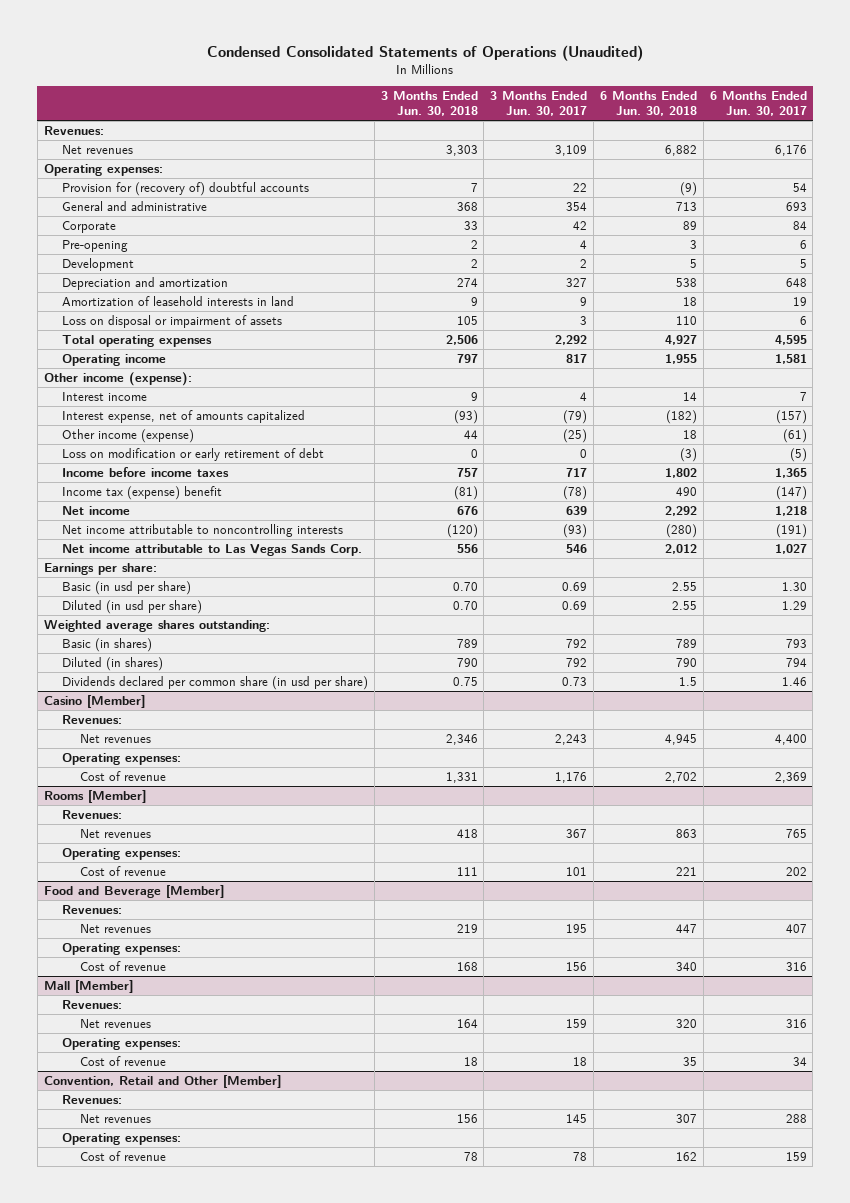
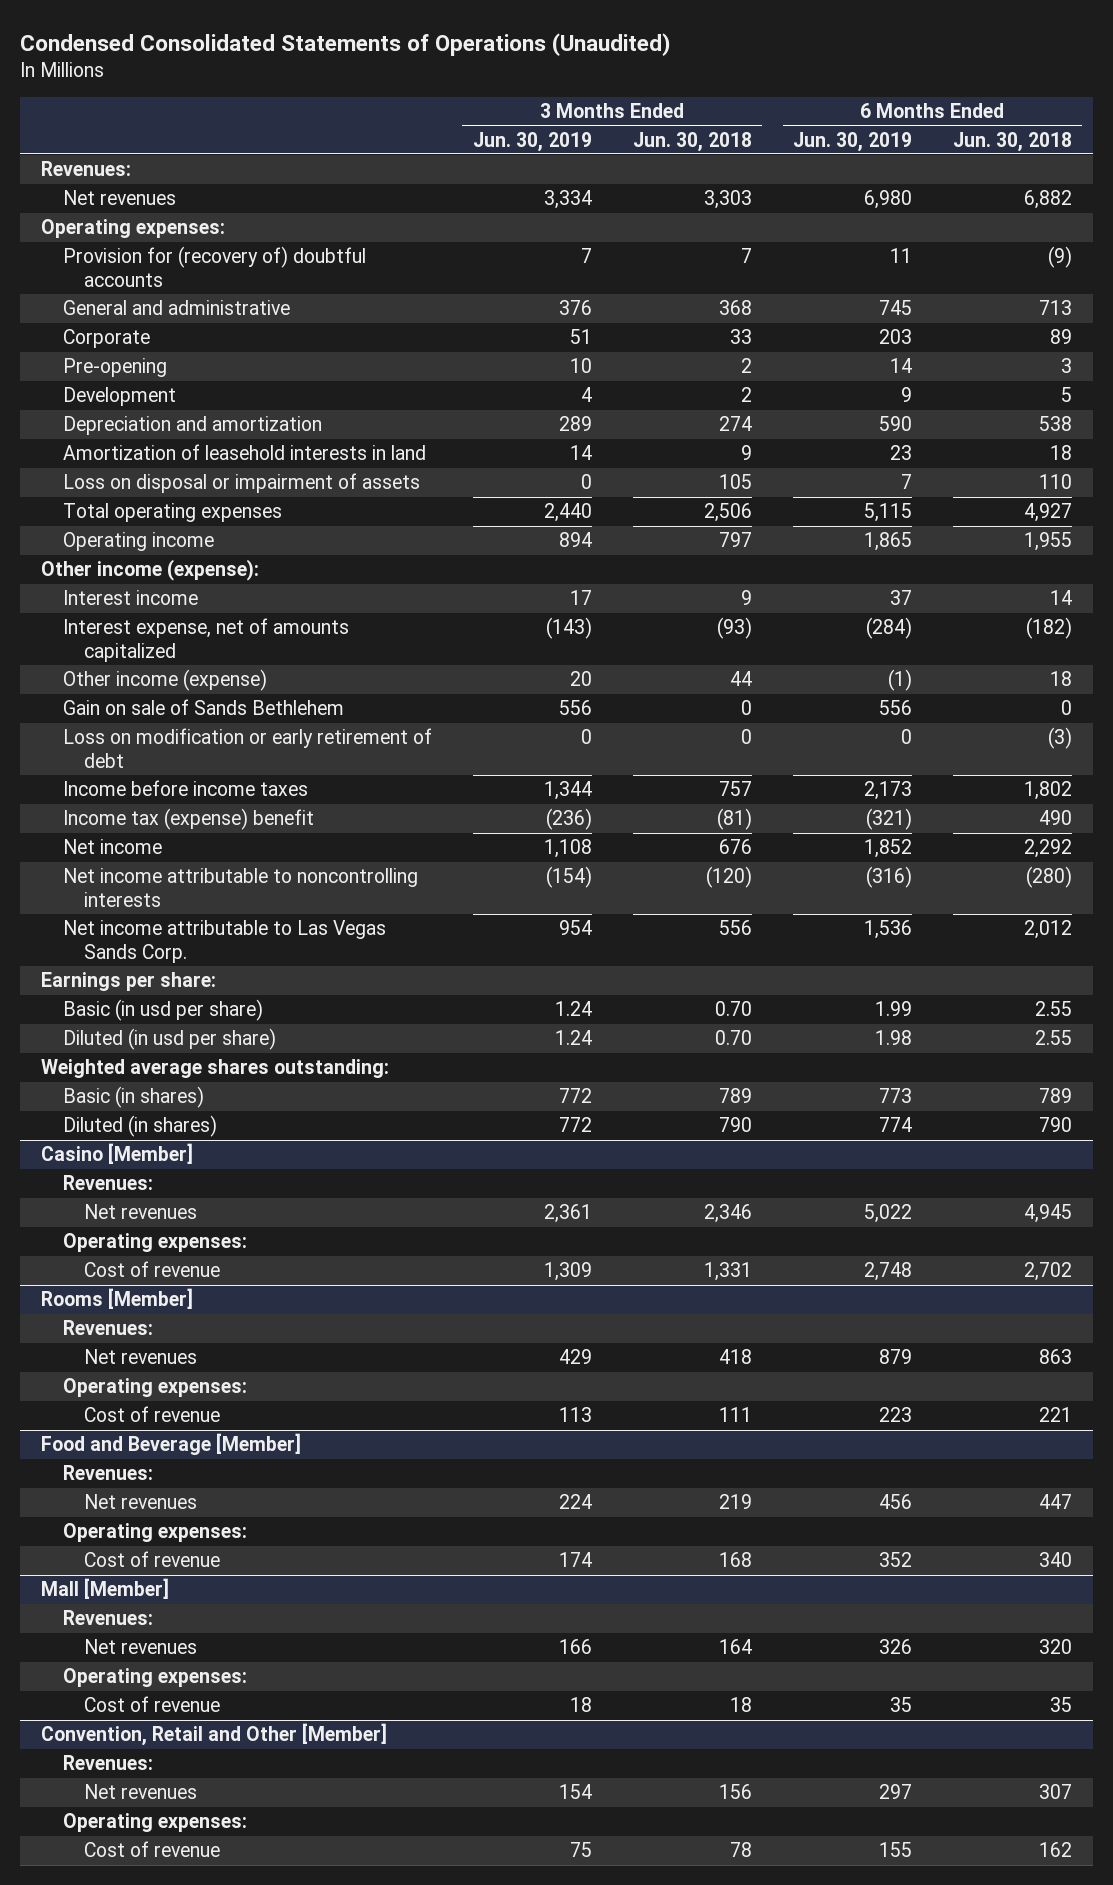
[490,91,588,117] 3 Months Ended Jun. 30, 2017 -> none
[709,91,807,117] 6 Months Ended Jun. 30, 2017 -> none
none -> [472,131,592,152] Jun. 30, 2019
none -> [792,131,912,152] Jun. 30, 2019
none -> [62,699,344,716] Gain on sale of Sands Bethlehem
[61,675,368,690] Dividends declared per common share (in usd per share) -> none

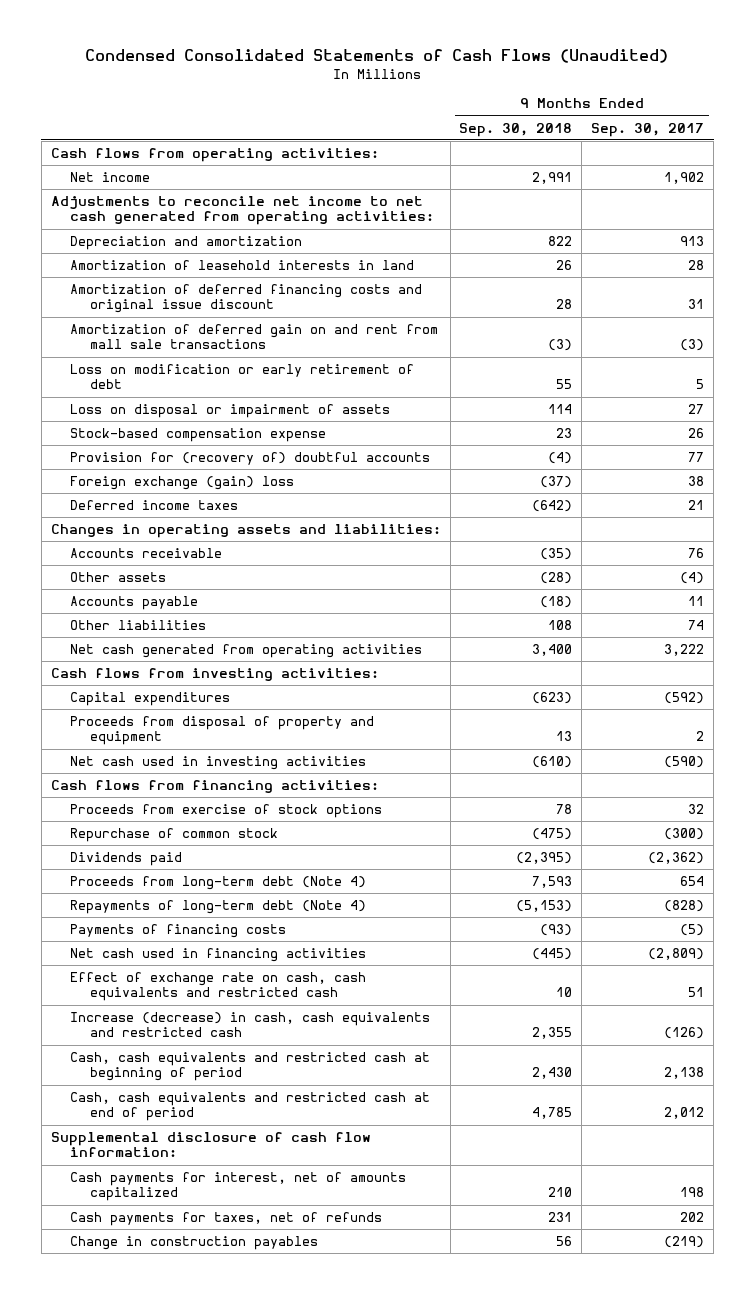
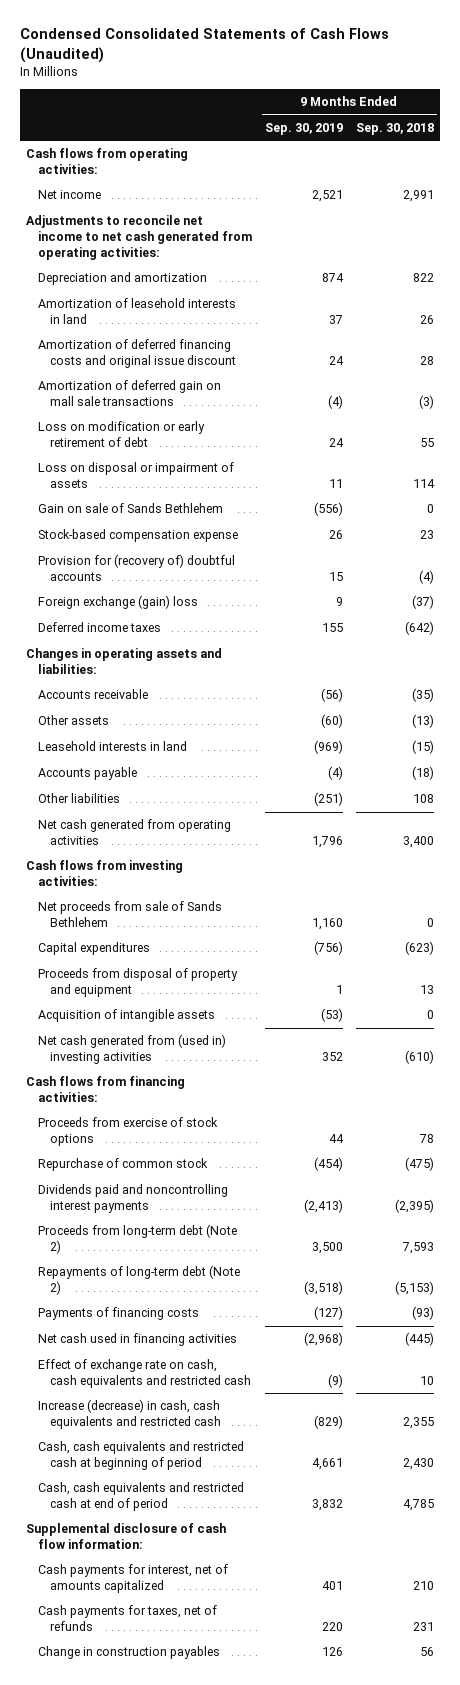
[591,122,705,137] Sep. 30, 2017 -> none
none -> [264,123,343,136] Sep. 30, 2019
[70,324,439,350] Amortization of deferred gain on and rent from mall sale transactions -> [38,380,222,406] Amortization of deferred gain on mall sale transactions
none -> [38,503,224,514] Gain on sale of Sands Bethlehem
[540,572,573,585] (28) -> [411,714,434,729] (13)
none -> [38,741,188,752] Leasehold interests in land
none -> [38,901,223,927] Net proceeds from sale of Sands Bethlehem
none -> [38,1009,216,1023] Acquisition of intangible assets
[70,756,367,771] Net cash used in investing activities -> [38,1034,227,1064] Net cash generated from (used in) investing activities
[70,852,183,867] Dividends paid -> [38,1184,229,1213] Dividends paid and noncontrolling interest payments
[70,876,367,891] Proceeds from long-term debt (Note 4) -> [38,1224,238,1254] Proceeds from long-term debt (Note 2)
[70,900,367,915] Repayments of long-term debt (Note 4) -> [38,1265,241,1295] Repayments of long-term debt (Note 2)

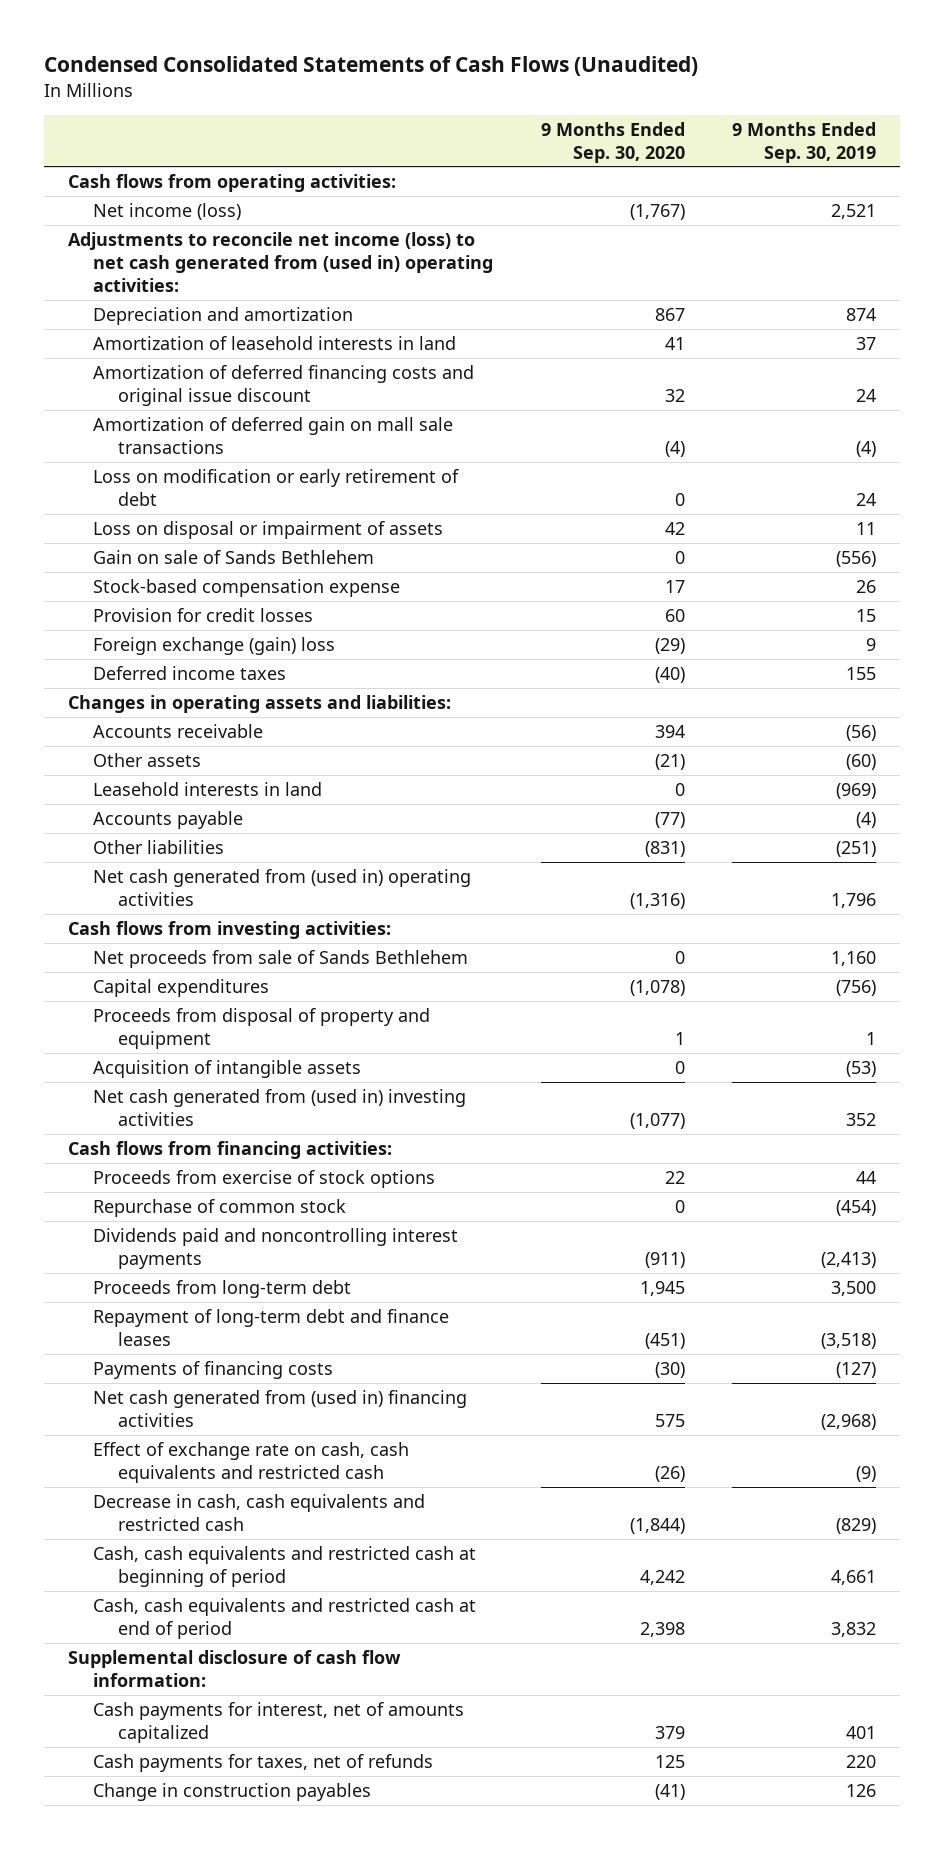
[355,123,434,136] Sep. 30, 2018 -> none
none -> [540,121,685,163] 9 Months Ended Sep. 30, 2020
[38,190,102,200] Net income -> [92,202,241,220] Net income (loss)
[26,215,253,260] Adjustments to reconcile net income to net cash generated from operating activities: -> [67,231,493,292] Adjustments to reconcile net income (loss) to net cash generated from (used in) operating activities:
[38,554,236,581] Provision for (recovery of) doubtful accounts -> [92,607,313,622] Provision for credit losses
[38,819,232,845] Net cash generated from operating activities -> [92,868,471,906] Net cash generated from (used in) operating activities
[38,1224,238,1254] Proceeds from long-term debt (Note 2) -> [92,1279,351,1298] Proceeds from long-term debt
[38,1265,241,1295] Repayments of long-term debt (Note 2) -> [92,1308,449,1346] Repayment of long-term debt and finance leases
[38,1333,238,1347] Net cash used in financing activities -> [92,1389,467,1427] Net cash generated from (used in) financing activities
[38,1399,221,1429] Increase (decrease) in cash, cash equivalents and restricted cash -> [92,1493,425,1531] Decrease in cash, cash equivalents and restricted cash

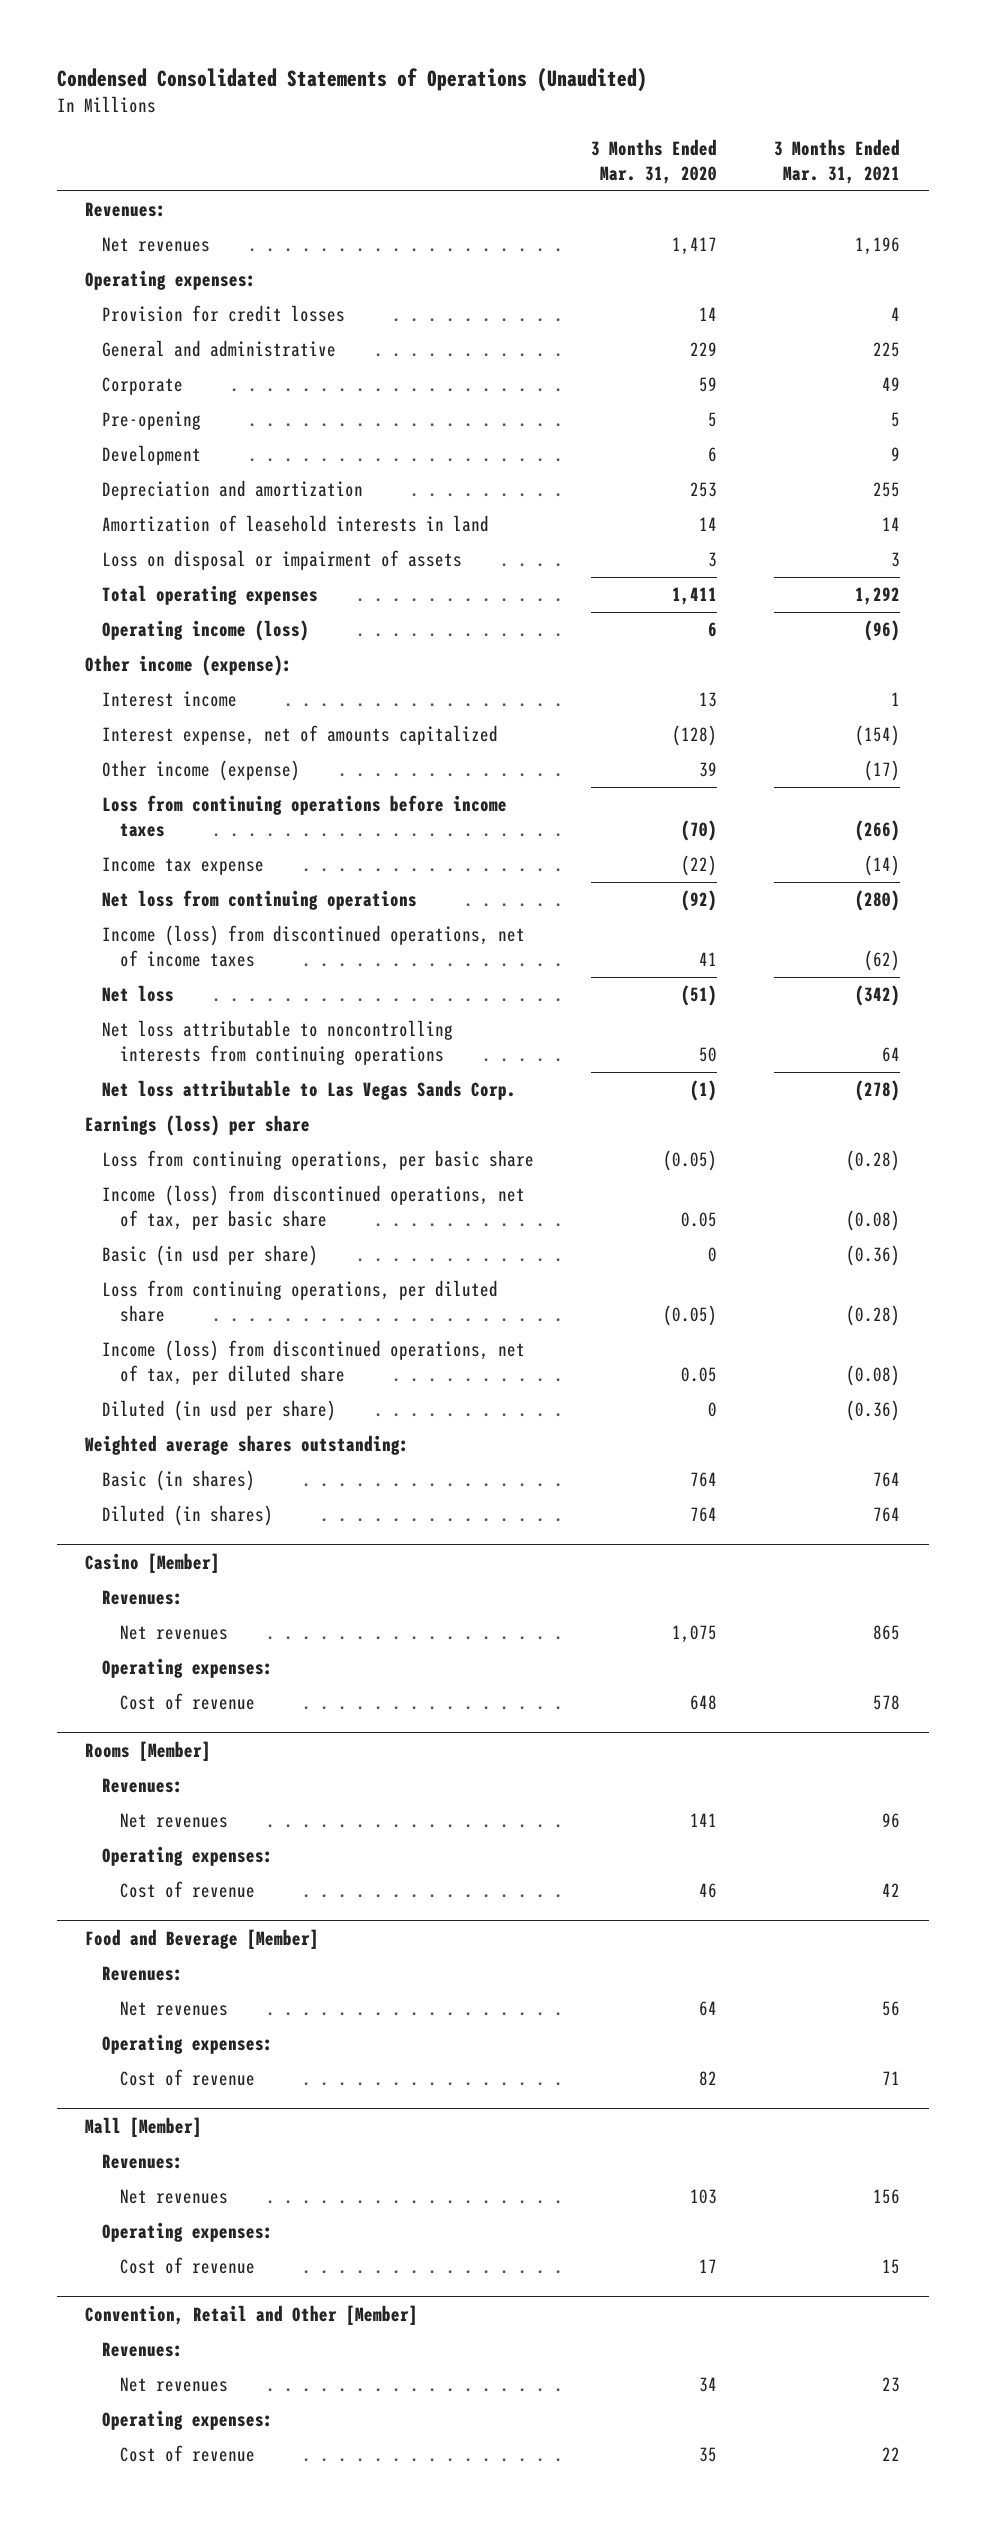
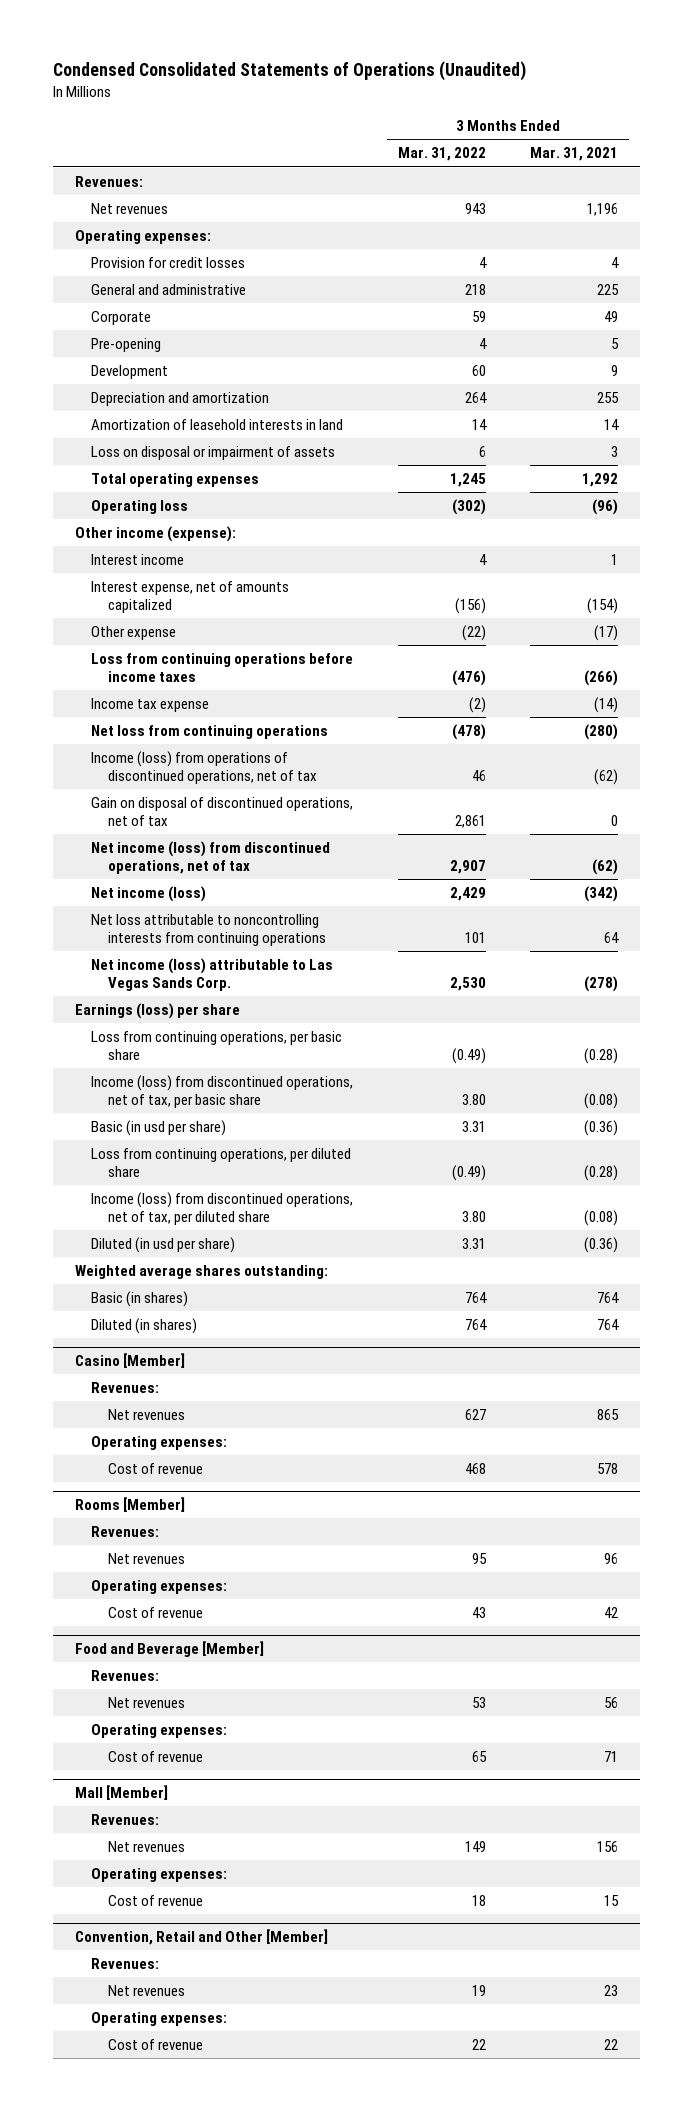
[591,139,718,184] 3 Months Ended Mar. 31, 2020 -> none
none -> [397,147,486,162] Mar. 31, 2022
[102,620,310,642] Operating income (loss) -> [91,500,189,515] Operating loss
[102,760,301,782] Other income (expense) -> [91,626,177,641] Other expense
none -> [91,751,317,785] Income (loss) from operations of discontinued operations, net of tax
none -> [91,797,354,827] Gain on disposal of discontinued operations, net of tax
[102,925,526,967] Income (loss) from discontinued operations, net of income taxes -> [91,841,331,875] Net income (loss) from discontinued operations, net of tax
[102,985,175,1003] Net loss -> [91,886,207,903] Net income (loss)
[102,1080,517,1101] Net loss attributable to Las Vegas Sands Corp. -> [91,958,334,992] Net income (loss) attributable to Las Vegas Sands Corp.

